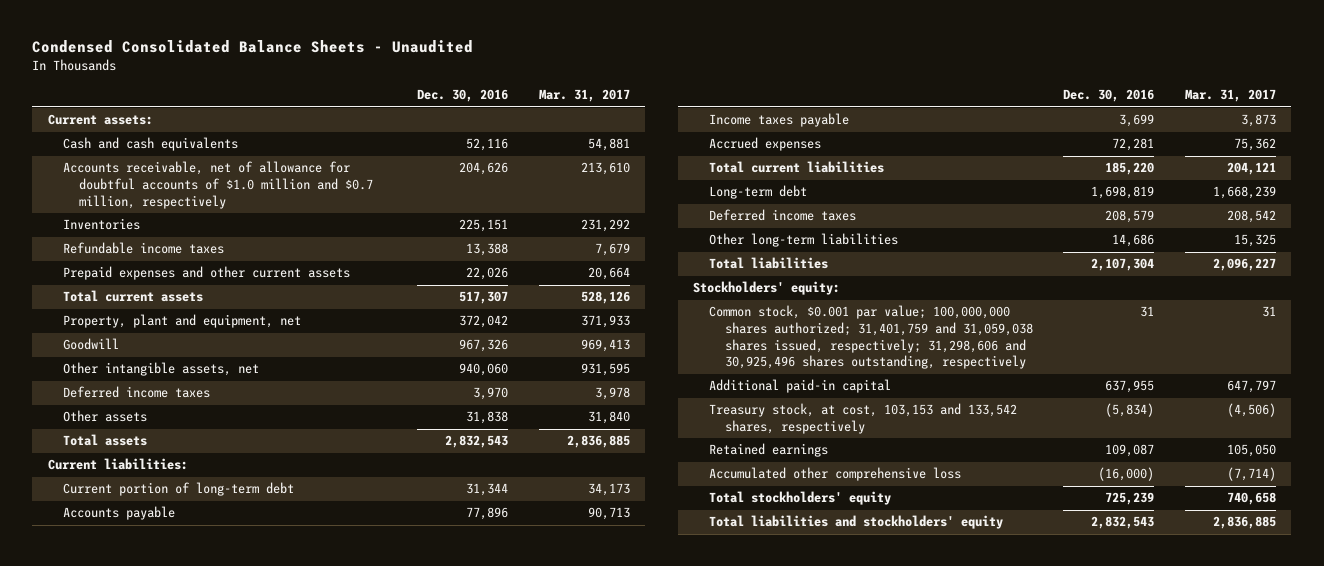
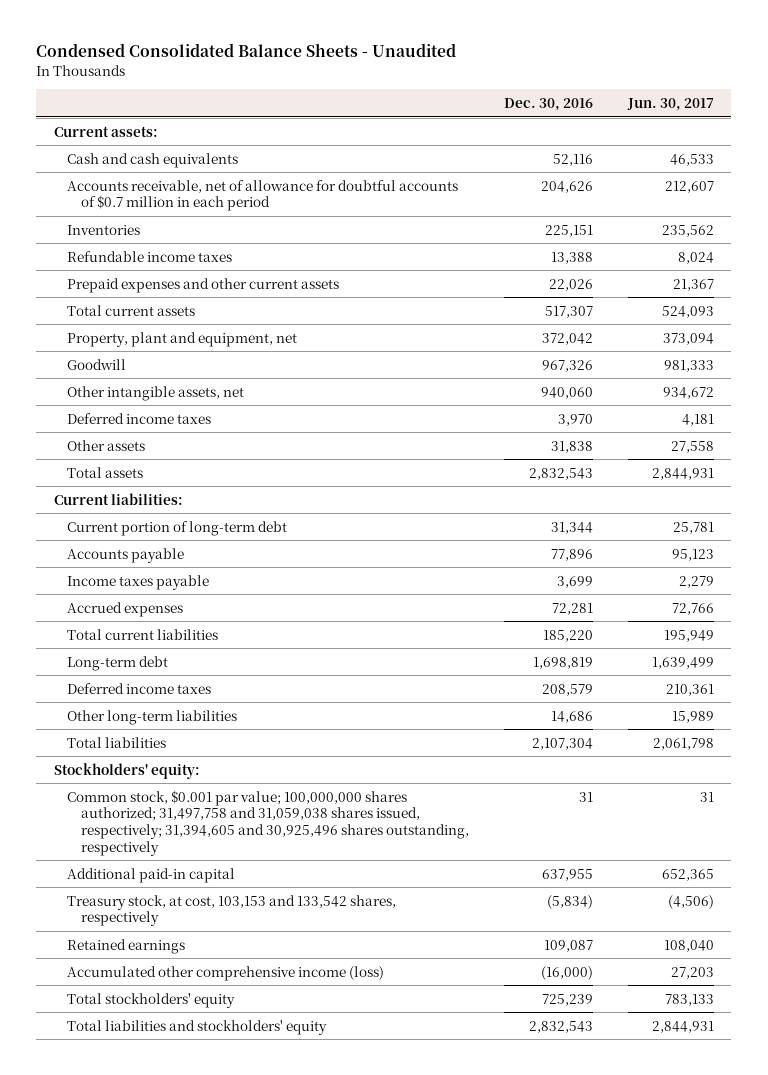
[539,89,631,103] Mar. 31, 2017 -> none
none -> [626,98,714,112] Jun. 30, 2017
[63,161,373,209] Accounts receivable, net of allowance for doubtful accounts of $1.0 million and $0.7 million, respectively -> [67,179,459,212] Accounts receivable, net of allowance for doubtful accounts of $0.7 million in each period
[709,305,1033,370] Common stock, $0.001 par value; 100,000,000 shares authorized; 31,401,759 and 31,059,038 shares issued, respectively; 31,298,606 and 30,925,496 shares outstanding, respectively -> [67,789,469,856] Common stock, $0.001 par value; 100,000,000 shares authorized; 31,497,758 and 31,059,038 shares issued, respectively; 31,394,605 and 30,925,496 shares outstanding, respectively
[709,467,962,482] Accumulated other comprehensive loss -> [67,965,385,981] Accumulated other comprehensive income (loss)

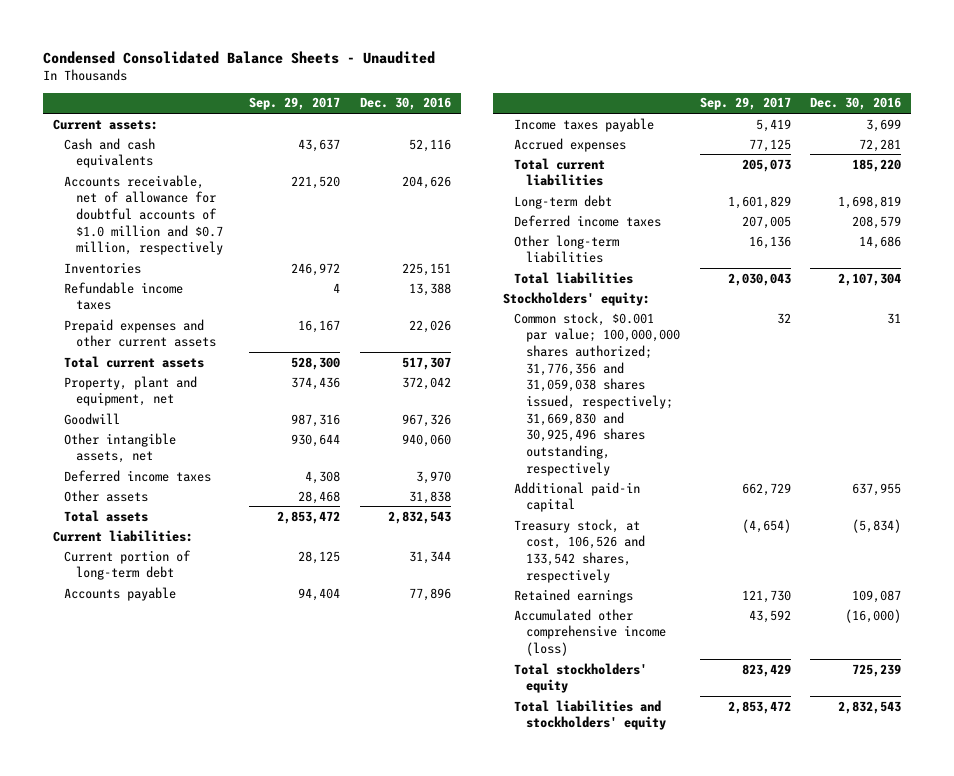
[626,98,714,112] Jun. 30, 2017 -> none
none -> [249,97,341,111] Sep. 29, 2017
[67,179,459,212] Accounts receivable, net of allowance for doubtful accounts of $0.7 million in each period -> [64,174,223,256] Accounts receivable, net of allowance for doubtful accounts of $1.0 million and $0.7 million, respectively
[67,789,469,856] Common stock, $0.001 par value; 100,000,000 shares authorized; 31,497,758 and 31,059,038 shares issued, respectively; 31,394,605 and 30,925,496 shares outstanding, respectively -> [514,311,680,476] Common stock, $0.001 par value; 100,000,000 shares authorized; 31,776,356 and 31,059,038 shares issued, respectively; 31,669,830 and 30,925,496 shares outstanding, respectively
[67,894,397,927] Treasury stock, at cost, 103,153 and 133,542 shares, respectively -> [514,518,645,583] Treasury stock, at cost, 106,526 and 133,542 shares, respectively

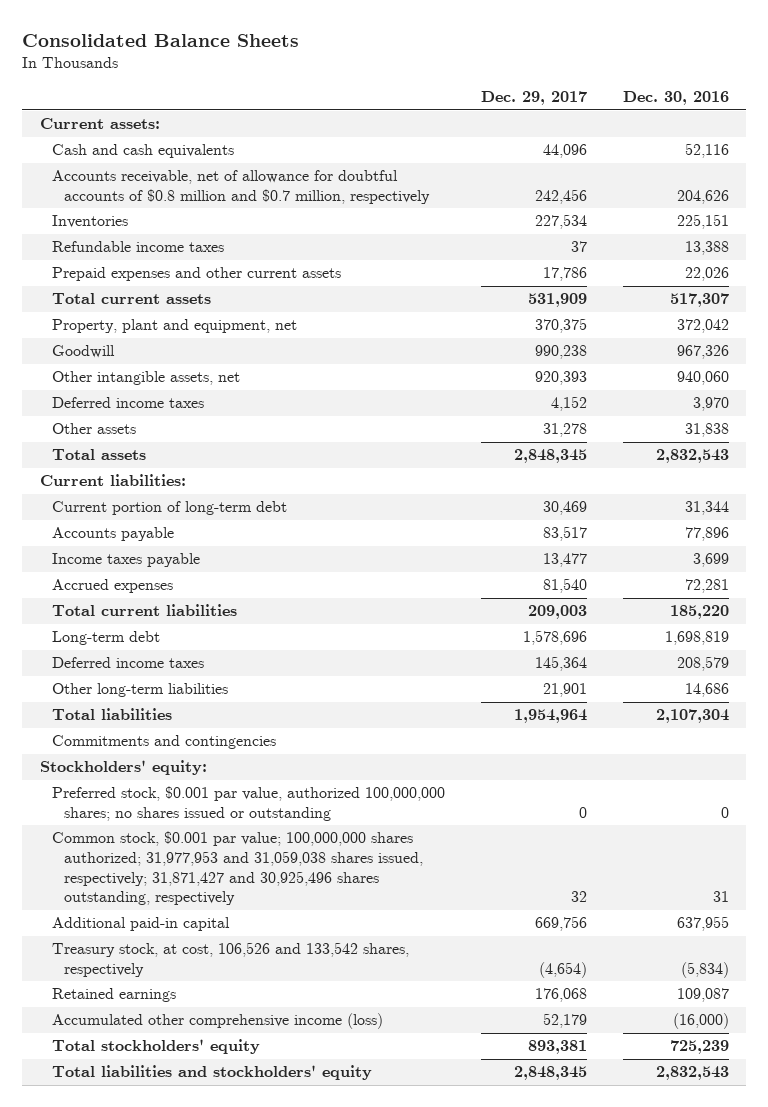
[42,50,435,64] Condensed Consolidated Balance Sheets - Unaudited -> [21,33,299,47] Consolidated Balance Sheets
[249,97,341,111] Sep. 29, 2017 -> none
none -> [480,91,587,106] Dec. 29, 2017
[64,174,223,256] Accounts receivable, net of allowance for doubtful accounts of $1.0 million and $0.7 million, respectively -> [51,170,431,205] Accounts receivable, net of allowance for doubtful accounts of $0.8 million and $0.7 million, respectively
none -> [51,735,276,750] Commitments and contingencies
none -> [51,786,445,822] Preferred stock, $0.001 par value, authorized 100,000,000 shares; no shares issued or outstanding
[514,311,680,476] Common stock, $0.001 par value; 100,000,000 shares authorized; 31,776,356 and 31,059,038 shares issued, respectively; 31,669,830 and 30,925,496 shares outstanding, respectively -> [51,831,424,906] Common stock, $0.001 par value; 100,000,000 shares authorized; 31,977,953 and 31,059,038 shares issued, respectively; 31,871,427 and 30,925,496 shares outstanding, respectively

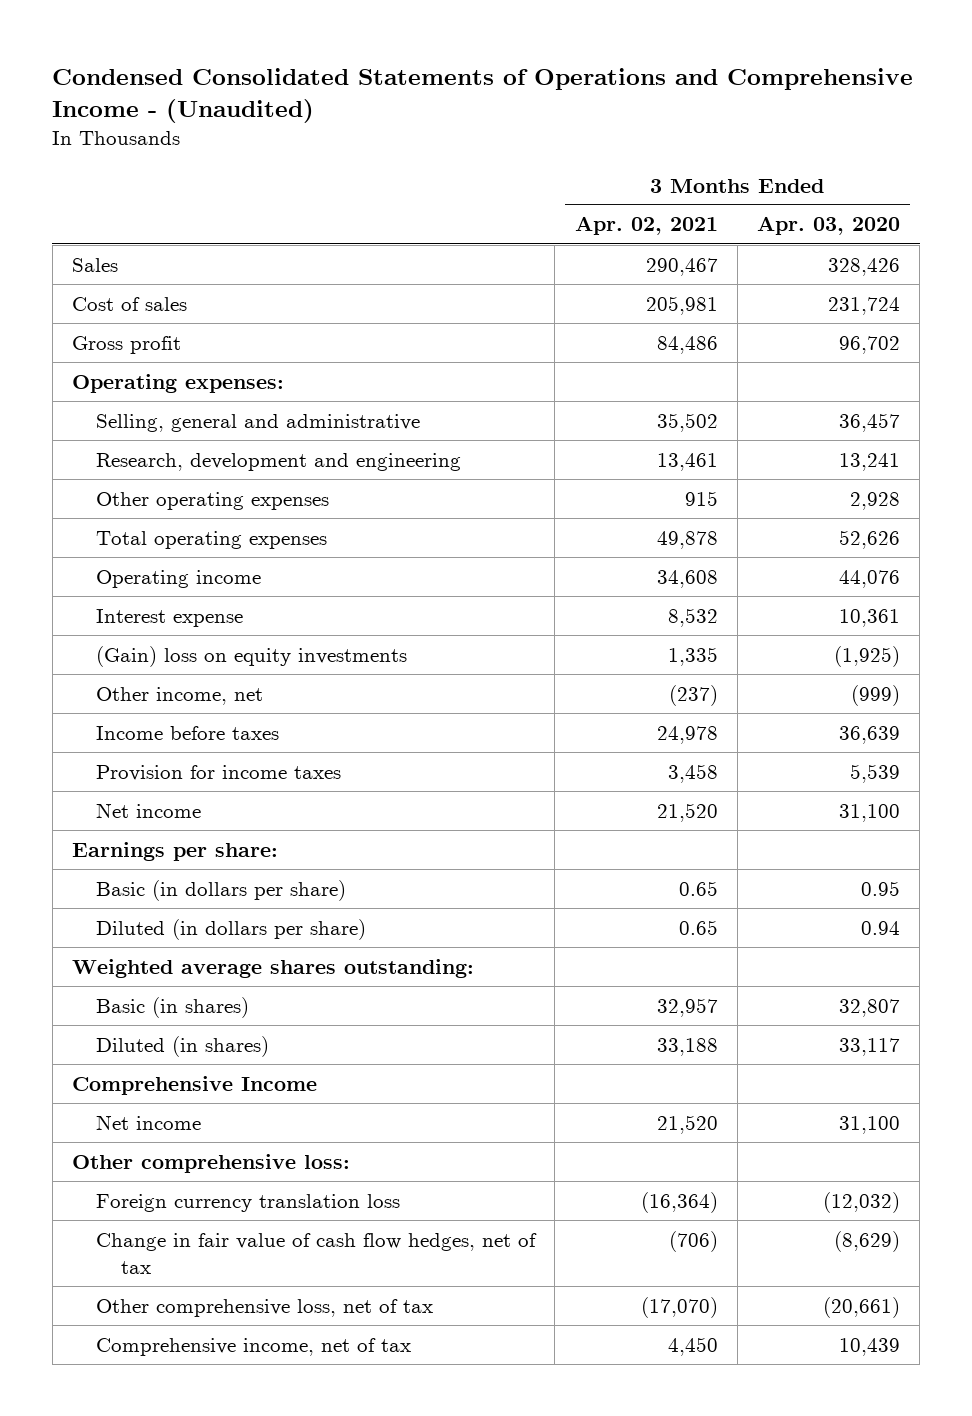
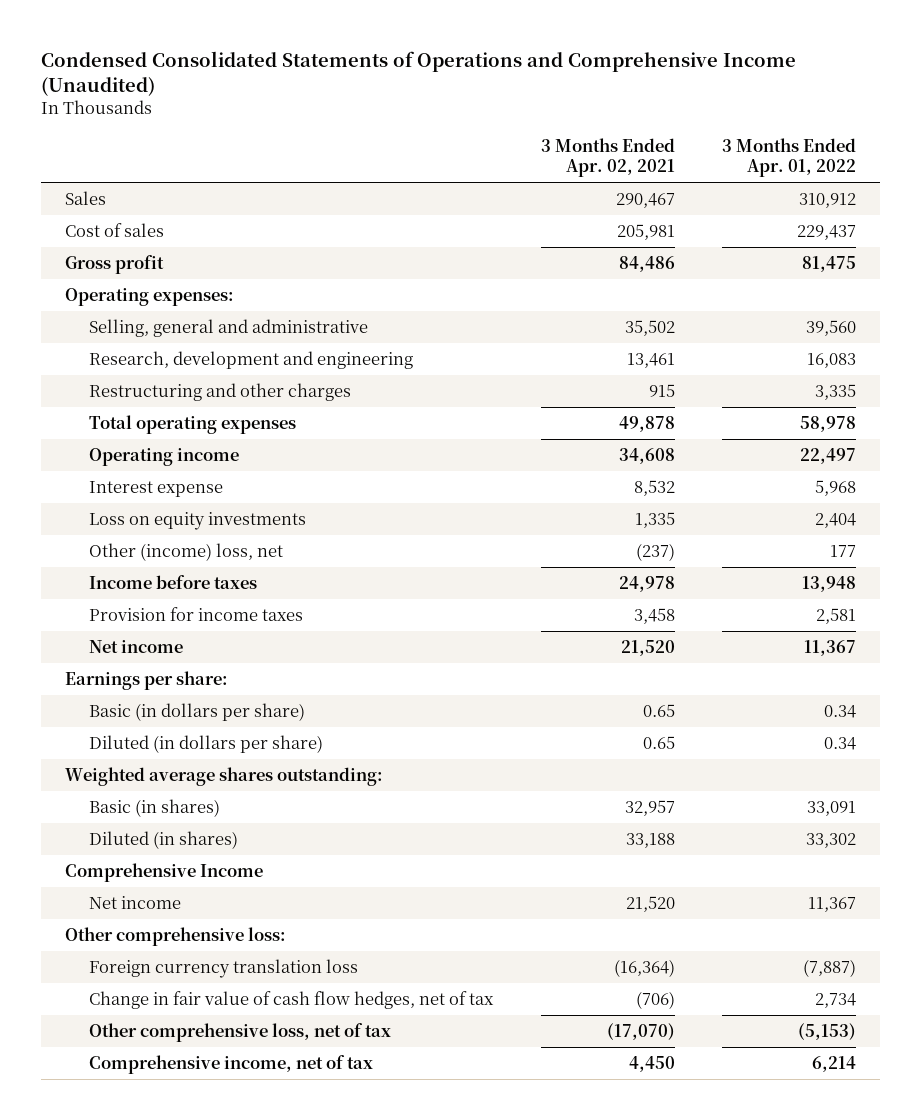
[52,67,914,124] Condensed Consolidated Statements of Operations and Comprehensive Income - (Unaudited) -> [41,50,797,96] Condensed Consolidated Statements of Operations and Comprehensive Income (Unaudited)
[757,216,901,236] Apr. 03, 2020 -> none
none -> [722,138,857,178] 3 Months Ended Apr. 01, 2022
[96,491,330,510] Other operating expenses -> [89,383,352,402] Restructuring and other charges
[96,645,408,667] (Gain) loss on equity investments -> [89,512,307,531] Loss on equity investments
[96,686,264,705] Other income, net -> [89,543,284,562] Other (income) loss, net

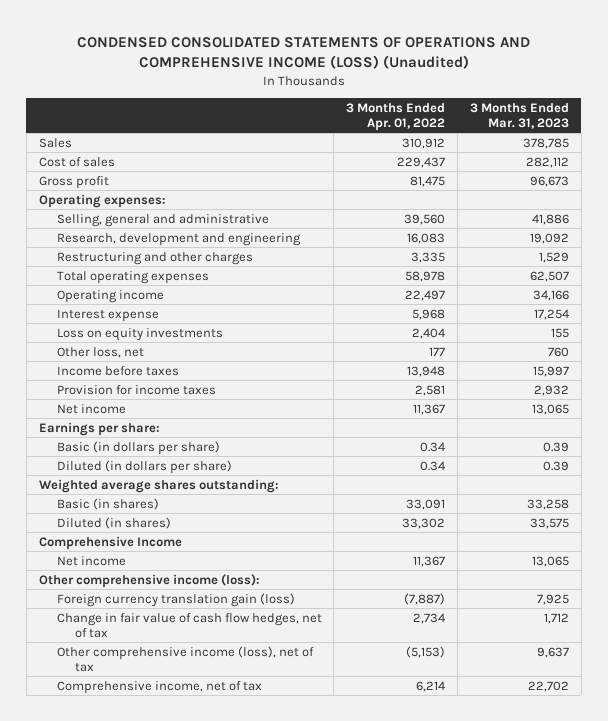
[41,50,797,96] Condensed Consolidated Statements of Operations and Comprehensive Income (Unaudited) -> [76,36,530,70] CONDENSED CONSOLIDATED STATEMENTS OF OPERATIONS AND COMPREHENSIVE INCOME (LOSS) (Unaudited)
[540,138,675,178] 3 Months Ended Apr. 02, 2021 -> none
none -> [469,102,569,129] 3 Months Ended Mar. 31, 2023
[89,543,284,562] Other (income) loss, net -> [56,346,144,358] Other loss, net
[65,927,287,947] Other comprehensive loss: -> [38,573,260,588] Other comprehensive income (loss):
[89,959,359,979] Foreign currency translation loss -> [56,592,295,607] Foreign currency translation gain (loss)
[89,1023,392,1043] Other comprehensive loss, net of tax -> [56,645,314,672] Other comprehensive income (loss), net of tax

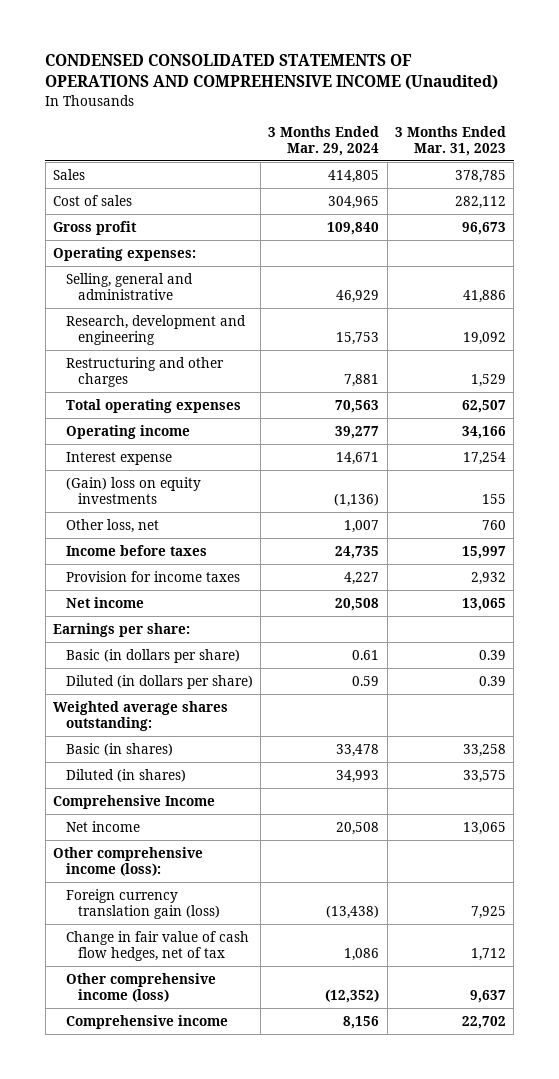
[76,36,530,70] CONDENSED CONSOLIDATED STATEMENTS OF OPERATIONS AND COMPREHENSIVE INCOME (LOSS) (Unaudited) -> [45,54,499,91] CONDENSED CONSOLIDATED STATEMENTS OF OPERATIONS AND COMPREHENSIVE INCOME (Unaudited)
[346,102,446,131] 3 Months Ended Apr. 01, 2022 -> none
none -> [268,126,380,156] 3 Months Ended Mar. 29, 2024
[56,327,223,341] Loss on equity investments -> [65,476,201,504] (Gain) loss on equity investments
[56,645,314,672] Other comprehensive income (loss), net of tax -> [65,972,216,1002] Other comprehensive income (loss)
[56,680,262,694] Comprehensive income, net of tax -> [65,1014,228,1029] Comprehensive income

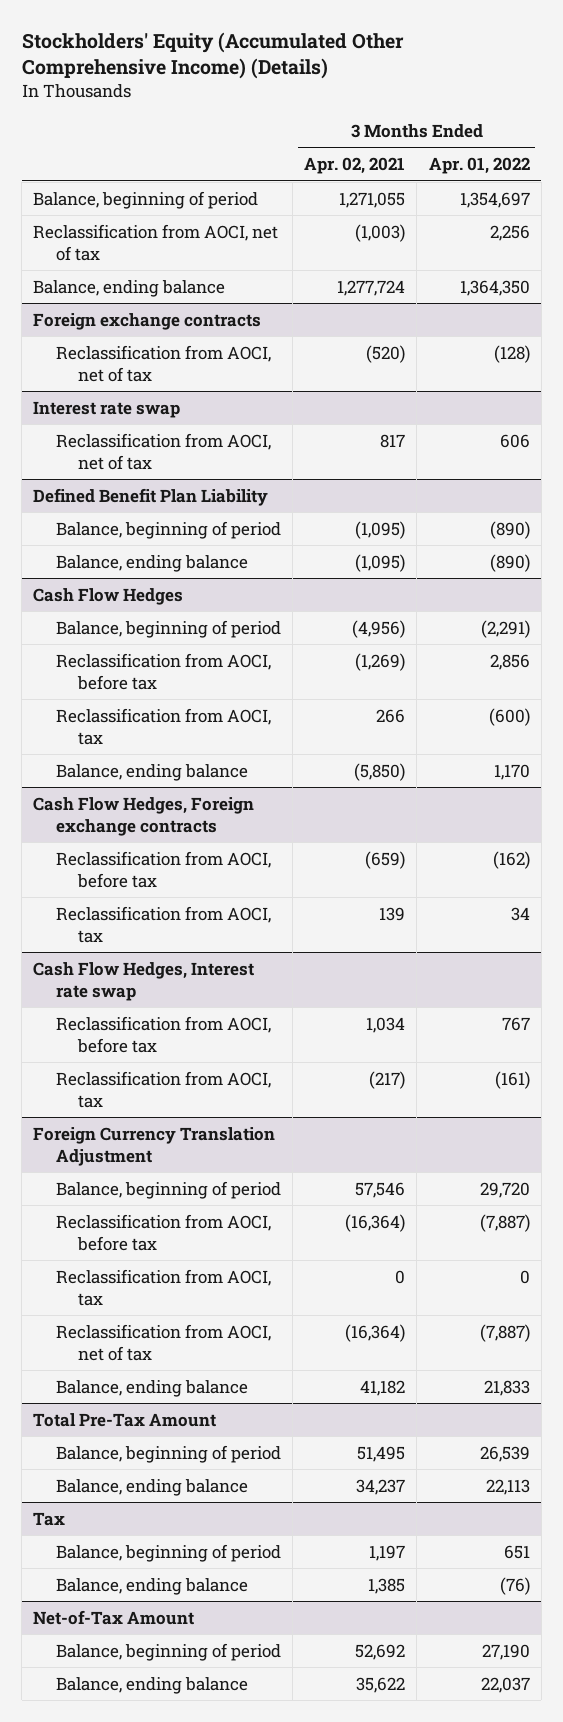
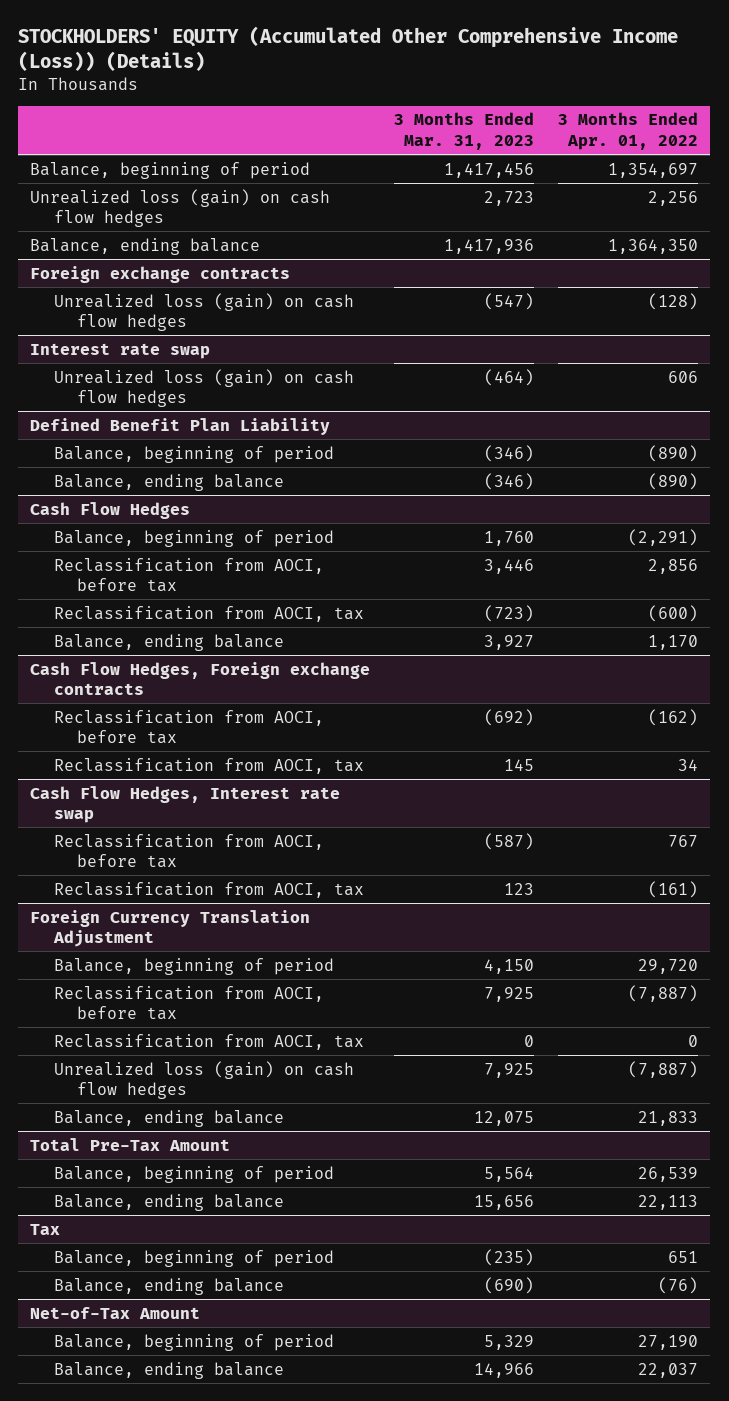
[21,32,404,80] Stockholders' Equity (Accumulated Other Comprehensive Income) (Details) -> [18,26,679,72] STOCKHOLDERS' EQUITY (Accumulated Other Comprehensive Income (Loss)) (Details)
[304,157,406,175] Apr. 02, 2021 -> none
none -> [394,112,535,150] 3 Months Ended Mar. 31, 2023
[33,223,279,261] Reclassification from AOCI, net of tax -> [30,188,331,227] Unrealized loss (gain) on cash flow hedges
[55,344,271,382] Reclassification from AOCI, net of tax -> [53,292,354,331] Unrealized loss (gain) on cash flow hedges
[55,432,271,470] Reclassification from AOCI, net of tax -> [53,368,354,407] Unrealized loss (gain) on cash flow hedges
[55,1323,271,1361] Reclassification from AOCI, net of tax -> [53,1060,354,1099] Unrealized loss (gain) on cash flow hedges

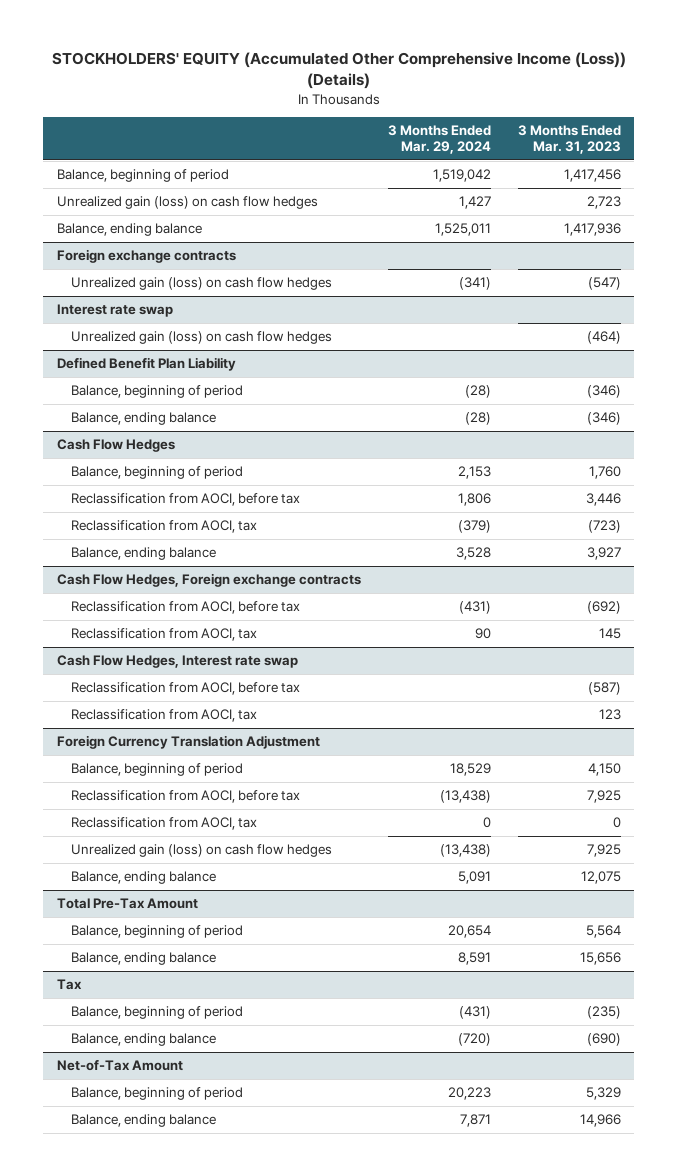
[558,112,699,150] 3 Months Ended Apr. 01, 2022 -> none
none -> [387,125,491,155] 3 Months Ended Mar. 29, 2024
[30,188,331,227] Unrealized loss (gain) on cash flow hedges -> [56,196,318,210] Unrealized gain (loss) on cash flow hedges
[53,292,354,331] Unrealized loss (gain) on cash flow hedges -> [70,277,332,291] Unrealized gain (loss) on cash flow hedges
[53,368,354,407] Unrealized loss (gain) on cash flow hedges -> [70,331,332,345] Unrealized gain (loss) on cash flow hedges
[53,1060,354,1099] Unrealized loss (gain) on cash flow hedges -> [70,844,332,858] Unrealized gain (loss) on cash flow hedges

